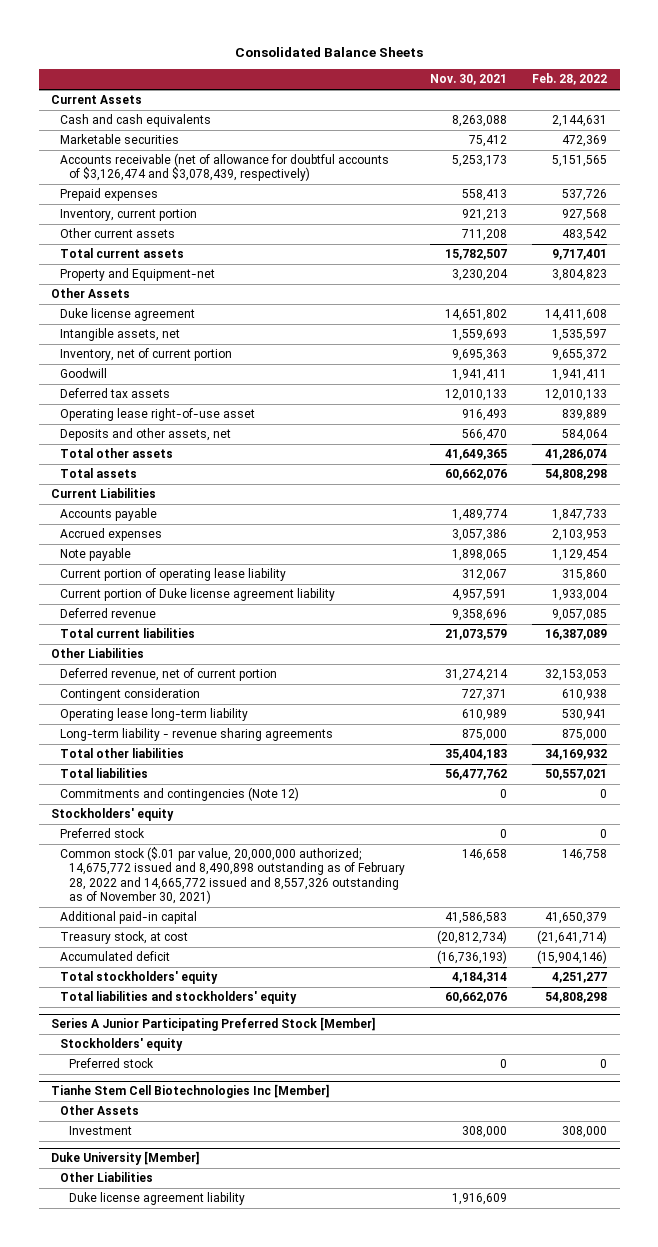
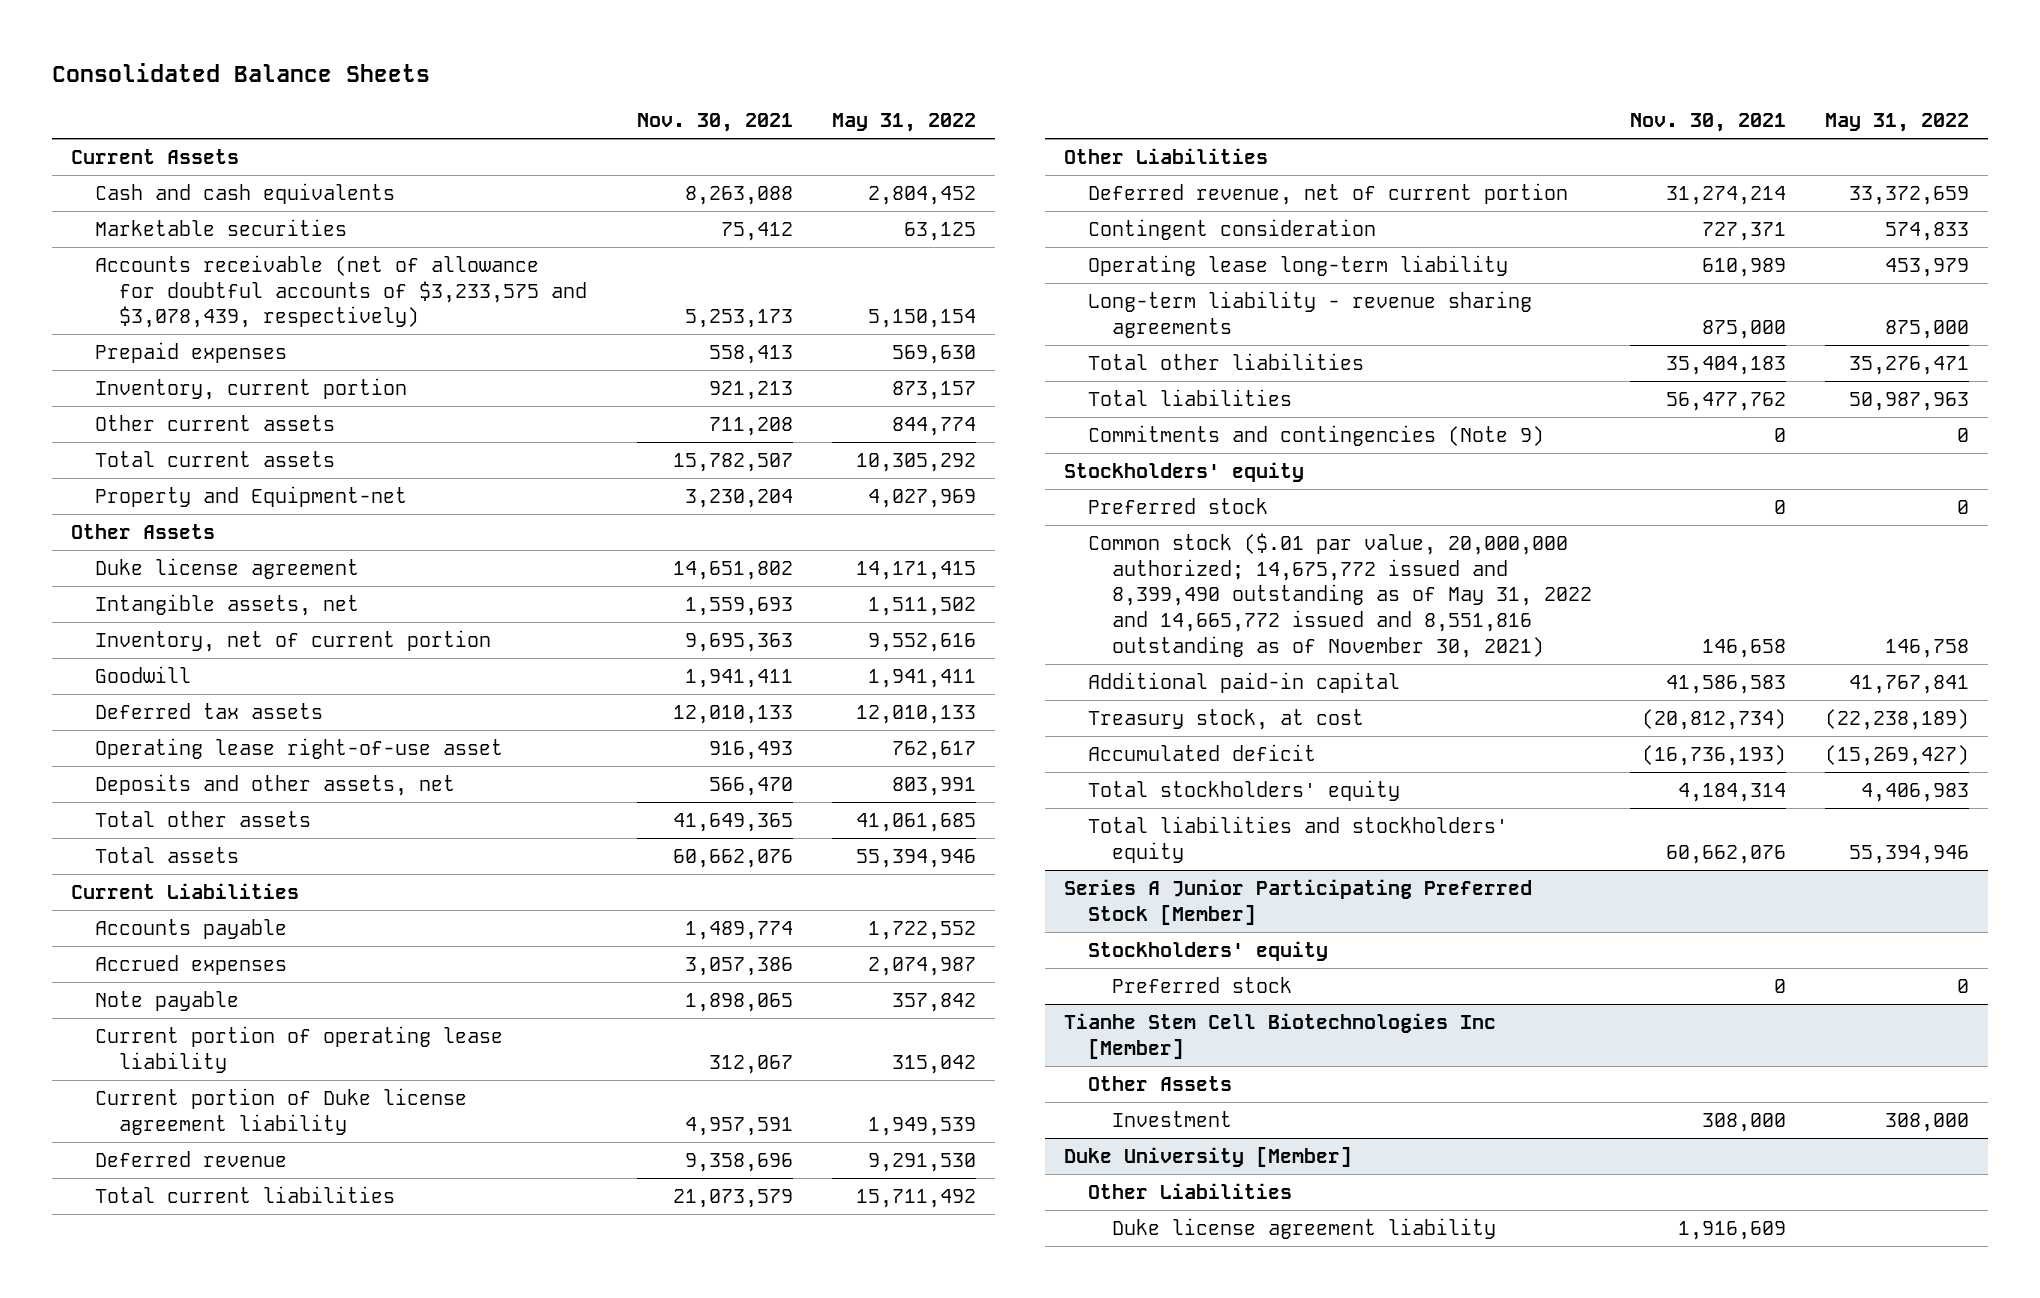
[532,73,608,86] Feb. 28, 2022 -> none
none -> [831,113,976,133] May 31, 2022
[60,153,390,182] Accounts receivable (net of allowance for doubtful accounts of $3,126,474 and $3,078,439, respectively) -> [94,254,587,329] Accounts receivable (net of allowance for doubtful accounts of $3,233,575 and $3,078,439, respectively)
[60,787,300,802] Commitments and contingencies (Note 12) -> [1087,424,1544,446] Commitments and contingencies (Note 9)
[60,847,406,904] Common stock ($.01 par value, 20,000,000 authorized; 14,675,772 issued and 8,490,898 outstanding as of February 28, 2022 and 14,665,772 issued and 8,557,326 outstanding as of November 30, 2021) -> [1087,532,1592,658] Common stock ($.01 par value, 20,000,000 authorized; 14,675,772 issued and 8,399,490 outstanding as of May 31, 2022 and 14,665,772 issued and 8,551,816 outstanding as of November 30, 2021)

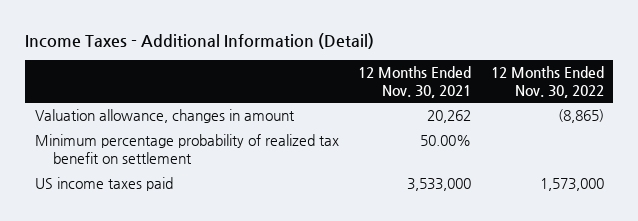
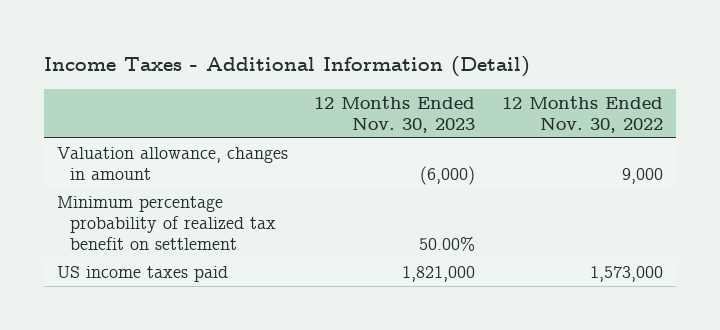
[358,66,472,98] 12 Months Ended Nov. 30, 2021 -> none
none -> [314,95,476,133] 12 Months Ended Nov. 30, 2023
[557,109,604,124] (8,865) -> [621,168,663,185] 9,000

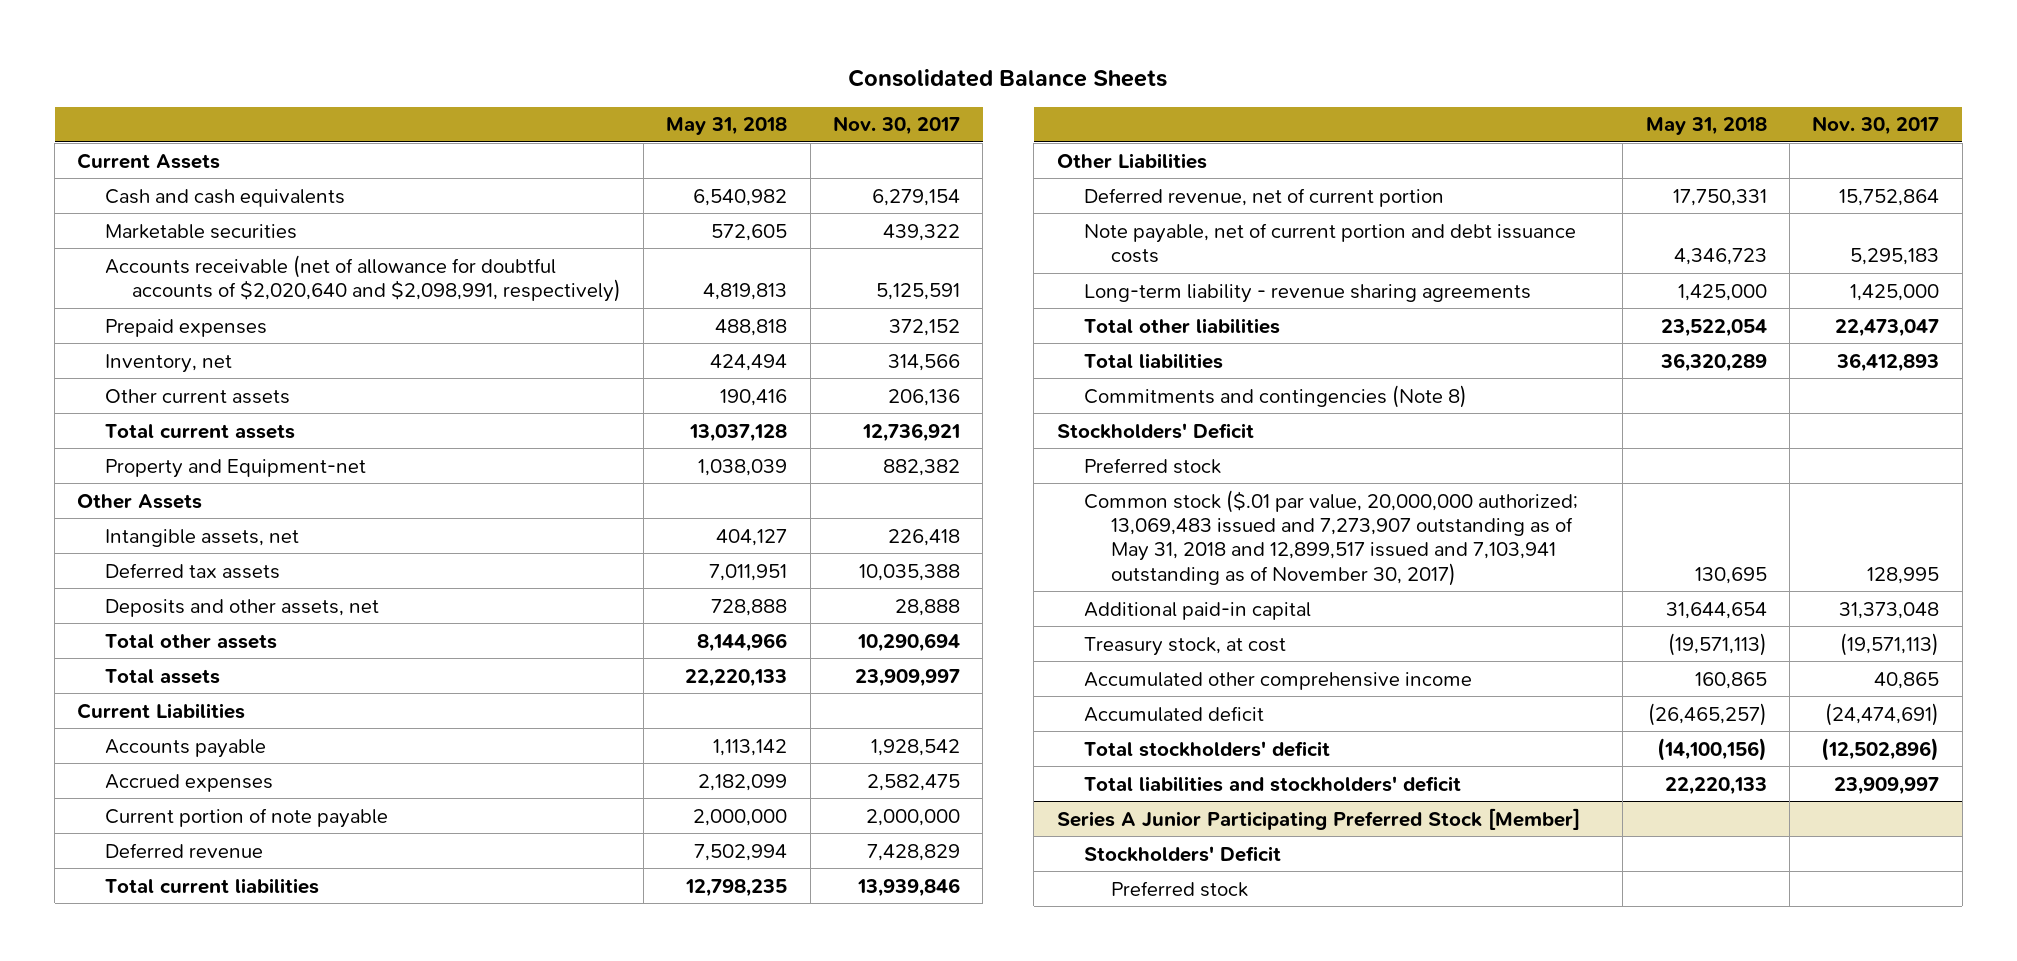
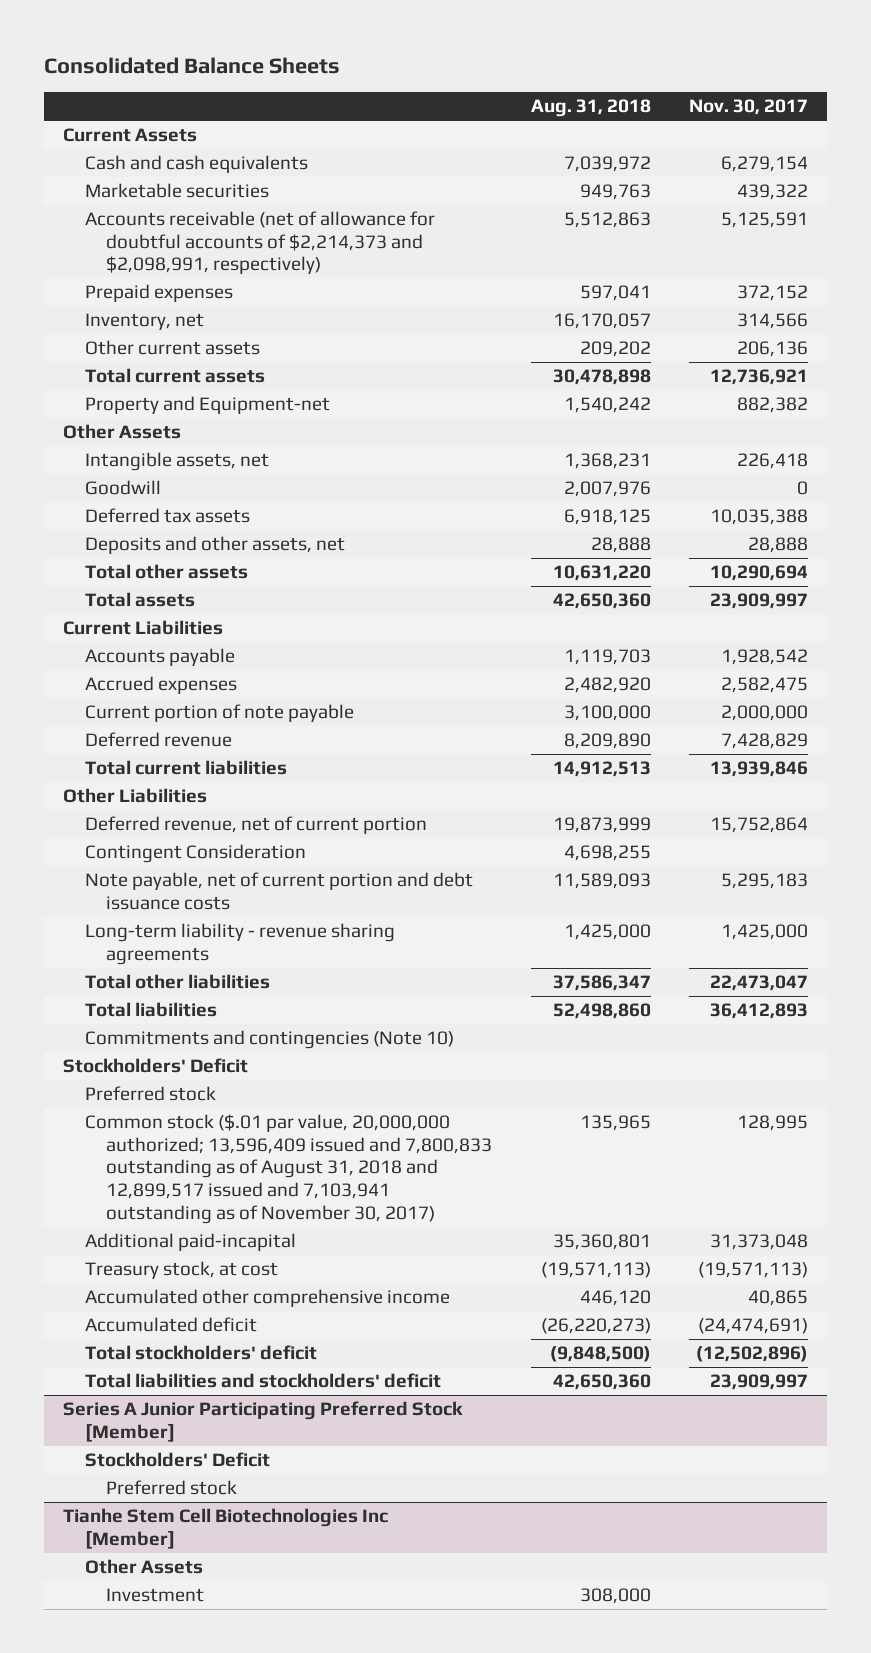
[666,117,788,136] May 31, 2018 -> none
none -> [530,99,651,118] Aug. 31, 2018
[104,254,621,302] Accounts receivable (net of allowance for doubtful accounts of $2,020,640 and $2,098,991, respectively) -> [84,211,435,275] Accounts receivable (net of allowance for doubtful accounts of $2,214,373 and $2,098,991, respectively)
none -> [84,480,161,496] Goodwill
none -> [84,844,306,864] Contingent Consideration
[1083,384,1467,408] Commitments and contingencies (Note 8) -> [84,1030,454,1050] Commitments and contingencies (Note 10)
[1083,489,1578,586] Common stock ($.01 par value, 20,000,000 authorized; 13,069,483 issued and 7,273,907 outstanding as of May 31, 2018 and 12,899,517 issued and 7,103,941 outstanding as of November 30, 2017) -> [84,1114,493,1224] Common stock ($.01 par value, 20,000,000 authorized; 13,596,409 issued and 7,800,833 outstanding as of August 31, 2018 and 12,899,517 issued and 7,103,941 outstanding as of November 30, 2017)
[1083,601,1311,620] Additional paid-in capital -> [84,1233,296,1252] Additional paid-incapital
none -> [62,1508,388,1549] Tianhe Stem Cell Biotechnologies Inc [Member]
none -> [84,1559,203,1575] Other Assets
none -> [106,1588,205,1603] Investment

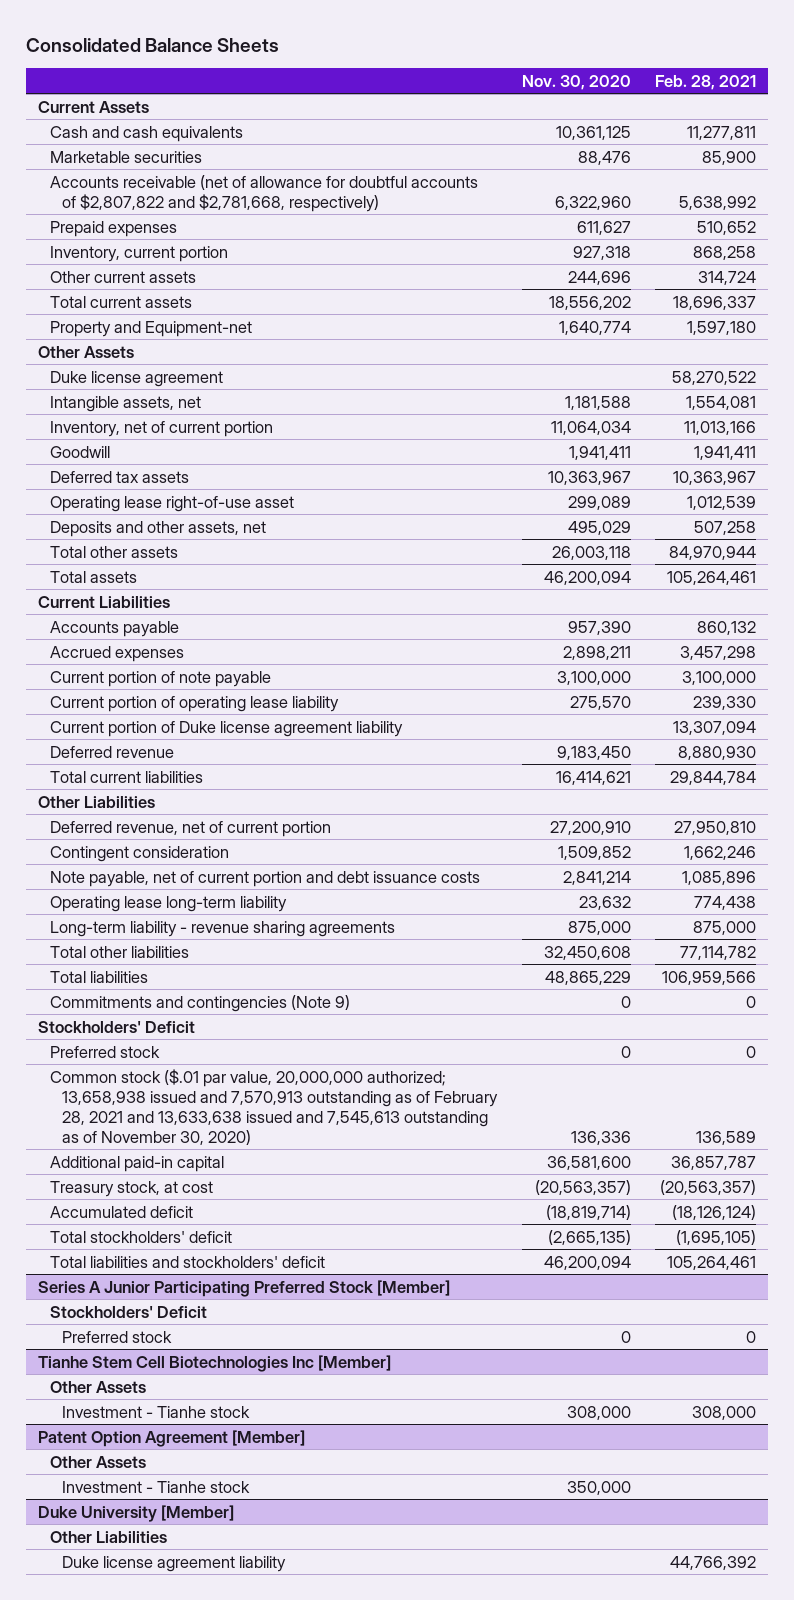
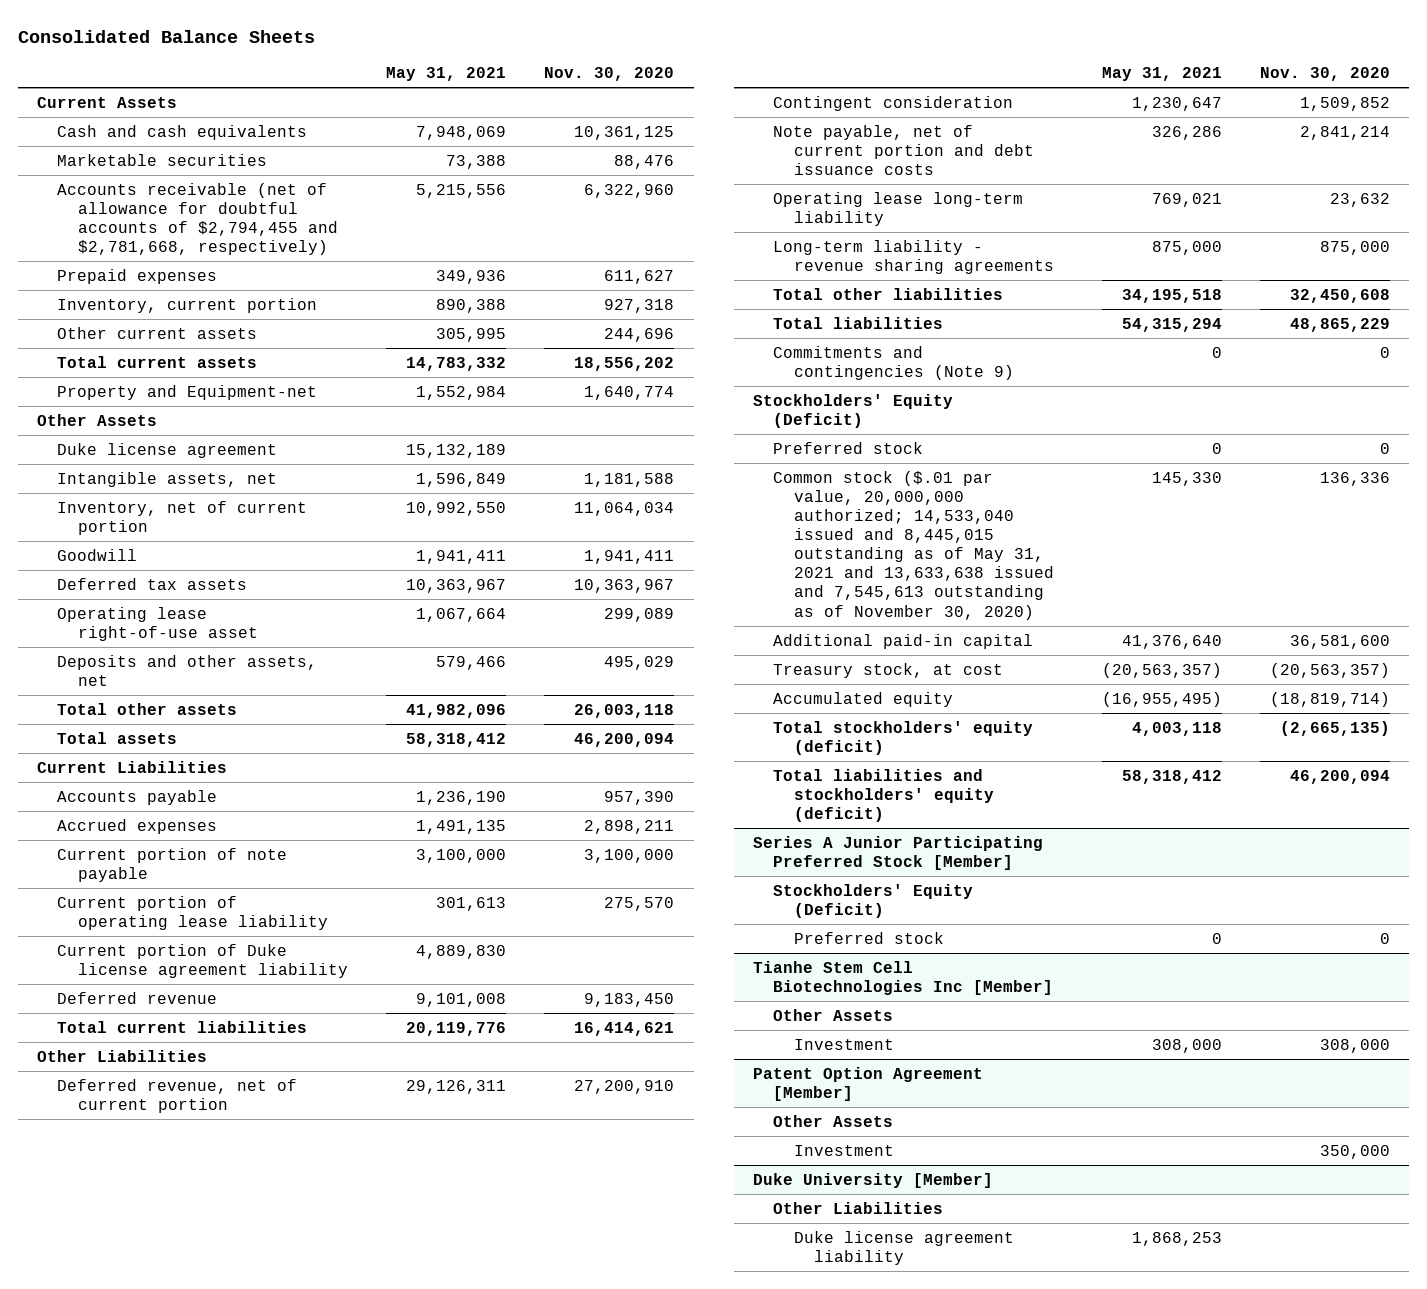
[654,74,756,90] Feb. 28, 2021 -> none
none -> [386,67,507,82] May 31, 2021
[50,174,479,212] Accounts receivable (net of allowance for doubtful accounts of $2,807,822 and $2,781,668, respectively) -> [57,182,338,256] Accounts receivable (net of allowance for doubtful accounts of $2,794,455 and $2,781,668, respectively)
[37,1020,195,1033] Stockholders' Deficit -> [752,393,953,428] Stockholders' Equity (Deficit)
[50,1068,499,1145] Common stock ($.01 par value, 20,000,000 authorized; 13,658,938 issued and 7,570,913 outstanding as of February 28, 2021 and 13,633,638 issued and 7,545,613 outstanding as of November 30, 2020) -> [773,470,1054,620] Common stock ($.01 par value, 20,000,000 authorized; 14,533,040 issued and 8,445,015 outstanding as of May 31, 2021 and 13,633,638 issued and 7,545,613 outstanding as of November 30, 2020)
[50,1205,194,1218] Accumulated deficit -> [773,691,954,707] Accumulated equity
[50,1230,233,1243] Total stockholders' deficit -> [773,720,1034,755] Total stockholders' equity (deficit)
[50,1255,326,1268] Total liabilities and stockholders' deficit -> [773,768,994,822] Total liabilities and stockholders' equity (deficit)
[50,1305,208,1318] Stockholders' Deficit -> [773,883,974,918] Stockholders' Equity (Deficit)
[62,1405,251,1418] Investment - Tianhe stock -> [793,1038,894,1050] Investment
[62,1480,251,1493] Investment - Tianhe stock -> [793,1144,894,1156] Investment

